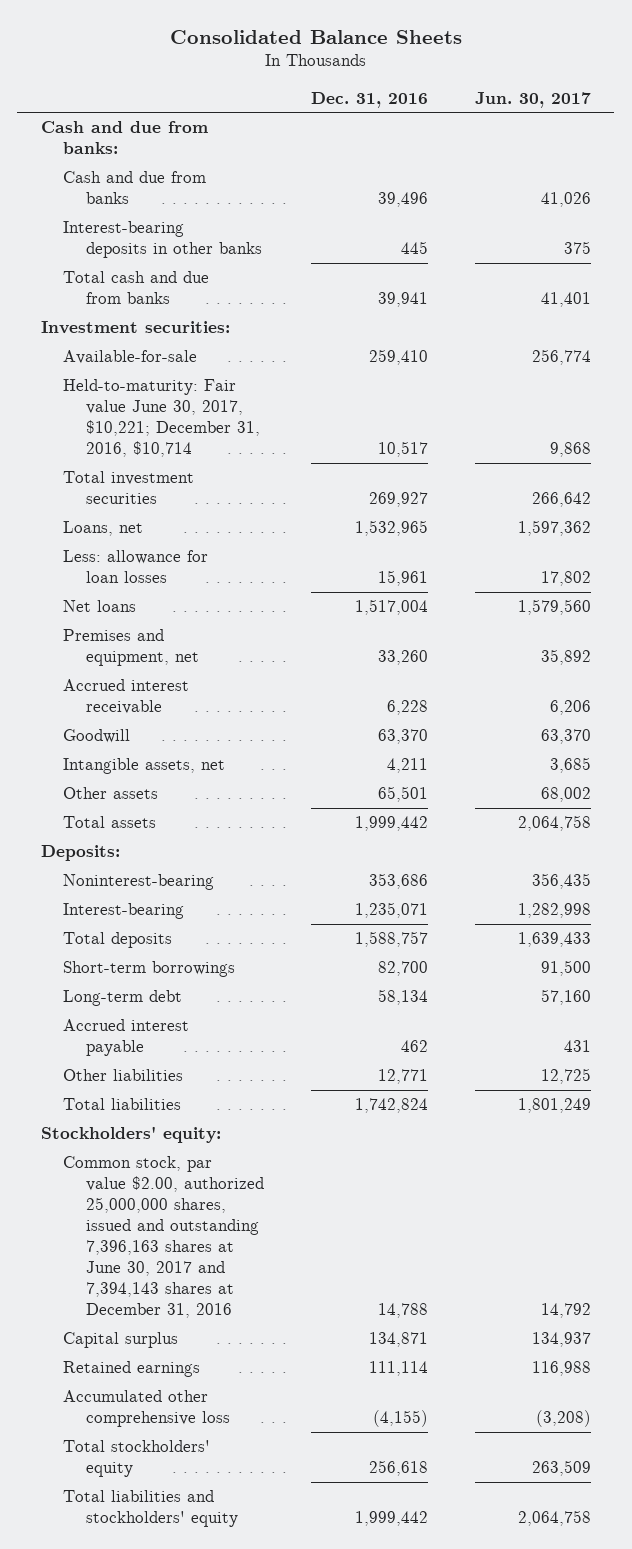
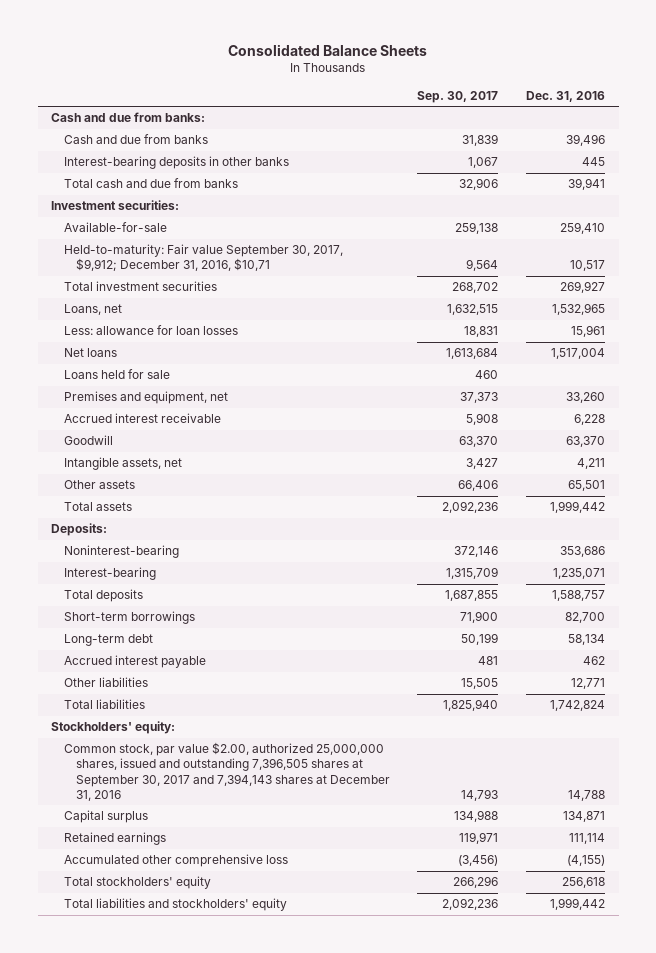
[474,91,591,108] Jun. 30, 2017 -> none
none -> [417,90,499,103] Sep. 30, 2017
[63,379,260,458] Held-to-maturity: Fair value June 30, 2017, $10,221; December 31, 2016, $10,714 -> [63,244,343,272] Held-to-maturity: Fair value September 30, 2017, $9,912; December 31, 2016, $10,71
none -> [63,369,170,380] Loans held for sale
[63,1156,264,1319] Common stock, par value $2.00, authorized 25,000,000 shares, issued and outstanding 7,396,163 shares at June 30, 2017 and 7,394,143 shares at December 31, 2016 -> [63,742,390,801] Common stock, par value $2.00, authorized 25,000,000 shares, issued and outstanding 7,396,505 shares at September 30, 2017 and 7,394,143 shares at December 31, 2016

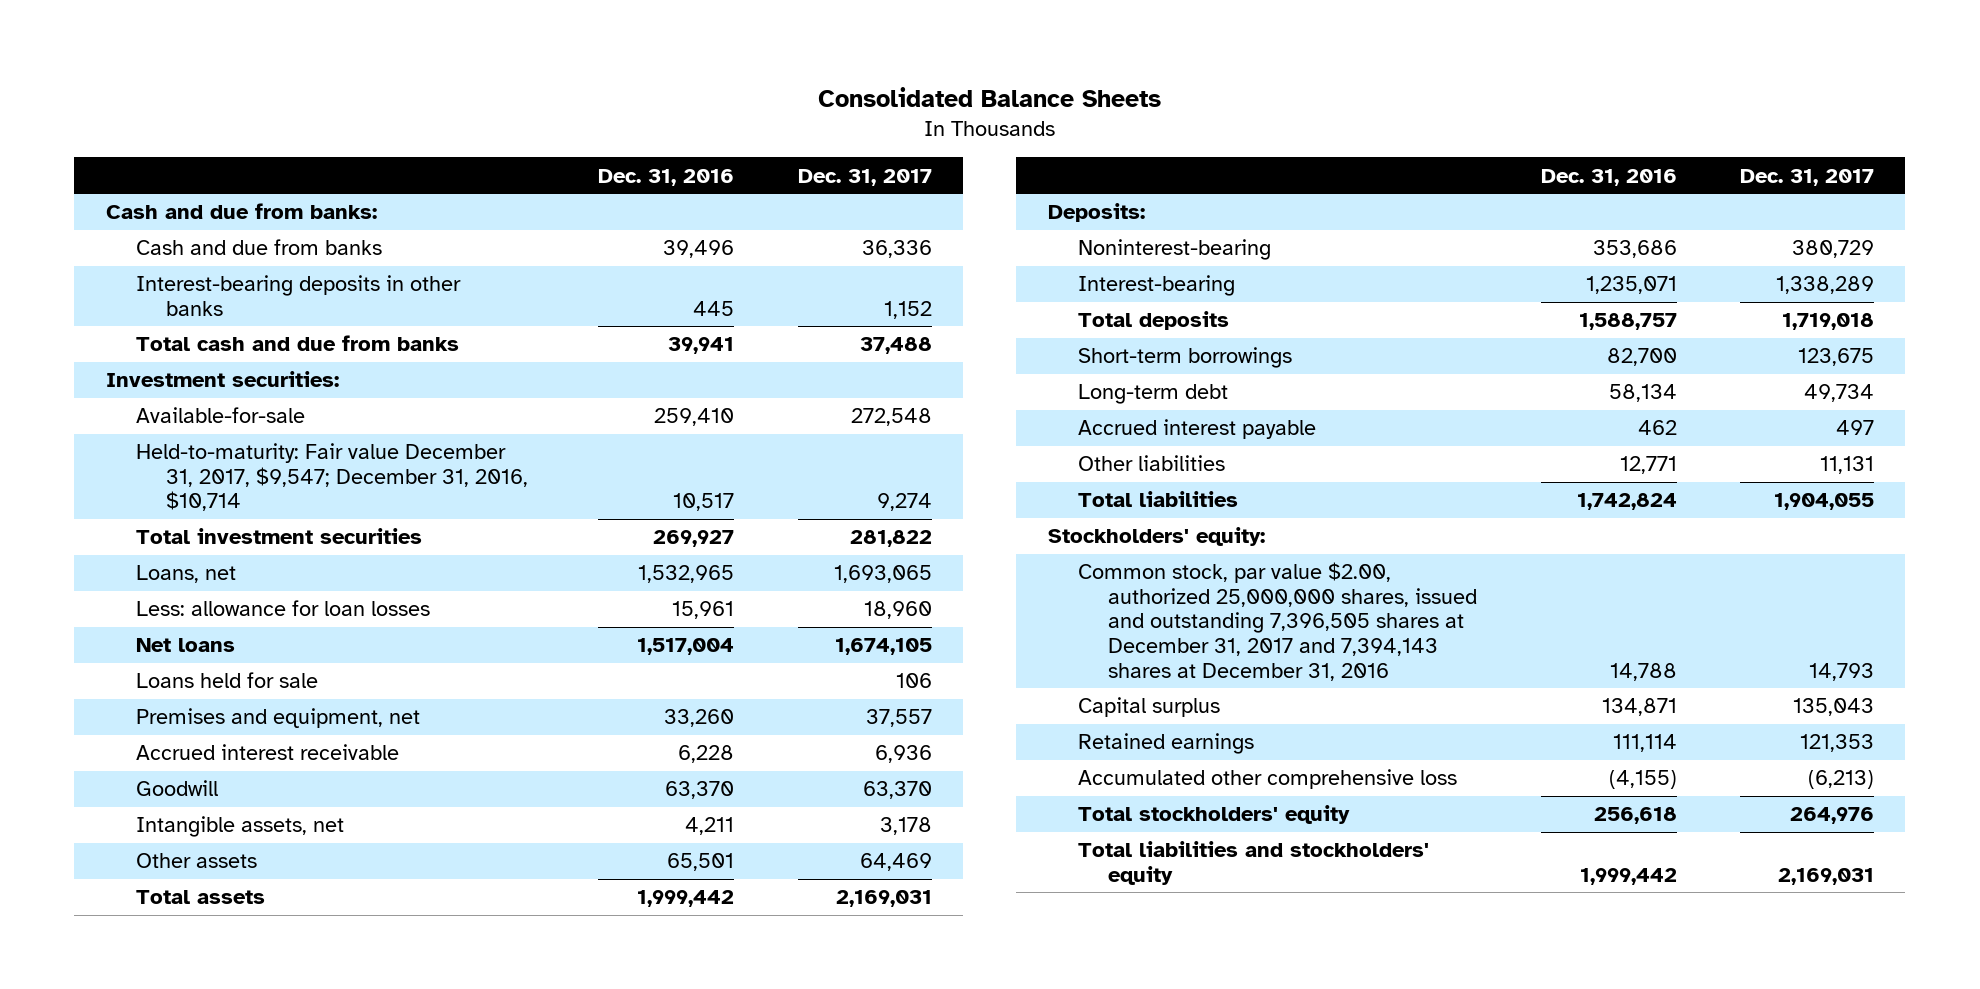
[417,90,499,103] Sep. 30, 2017 -> none
none -> [797,168,932,186] Dec. 31, 2017
[63,244,343,272] Held-to-maturity: Fair value September 30, 2017, $9,912; December 31, 2016, $10,71 -> [135,443,529,512] Held-to-maturity: Fair value December 31, 2017, $9,547; December 31, 2016, $10,714
[63,742,390,801] Common stock, par value $2.00, authorized 25,000,000 shares, issued and outstanding 7,396,505 shares at September 30, 2017 and 7,394,143 shares at December 31, 2016 -> [1078,562,1478,681] Common stock, par value $2.00, authorized 25,000,000 shares, issued and outstanding 7,396,505 shares at December 31, 2017 and 7,394,143 shares at December 31, 2016

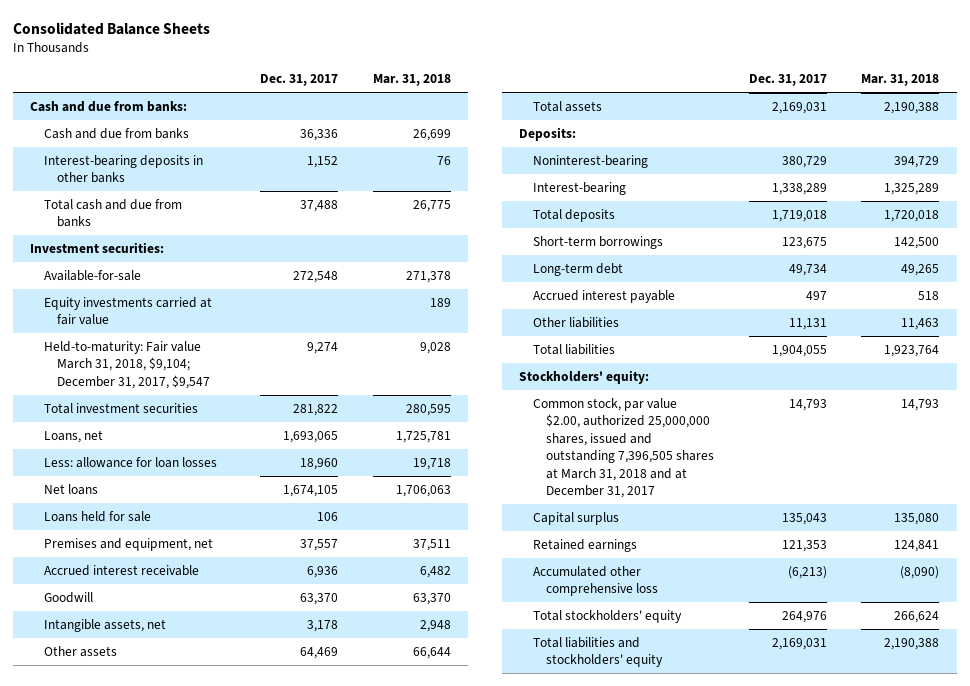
[598,168,735,186] Dec. 31, 2016 -> none
none -> [372,74,451,87] Mar. 31, 2018
none -> [43,296,212,326] Equity investments carried at fair value
[135,443,529,512] Held-to-maturity: Fair value December 31, 2017, $9,547; December 31, 2016, $10,714 -> [43,340,211,389] Held-to-maturity: Fair value March 31, 2018, $9,104; December 31, 2017, $9,547
[1078,562,1478,681] Common stock, par value $2.00, authorized 25,000,000 shares, issued and outstanding 7,396,505 shares at December 31, 2017 and 7,394,143 shares at December 31, 2016 -> [532,397,715,499] Common stock, par value $2.00, authorized 25,000,000 shares, issued and outstanding 7,396,505 shares at March 31, 2018 and at December 31, 2017

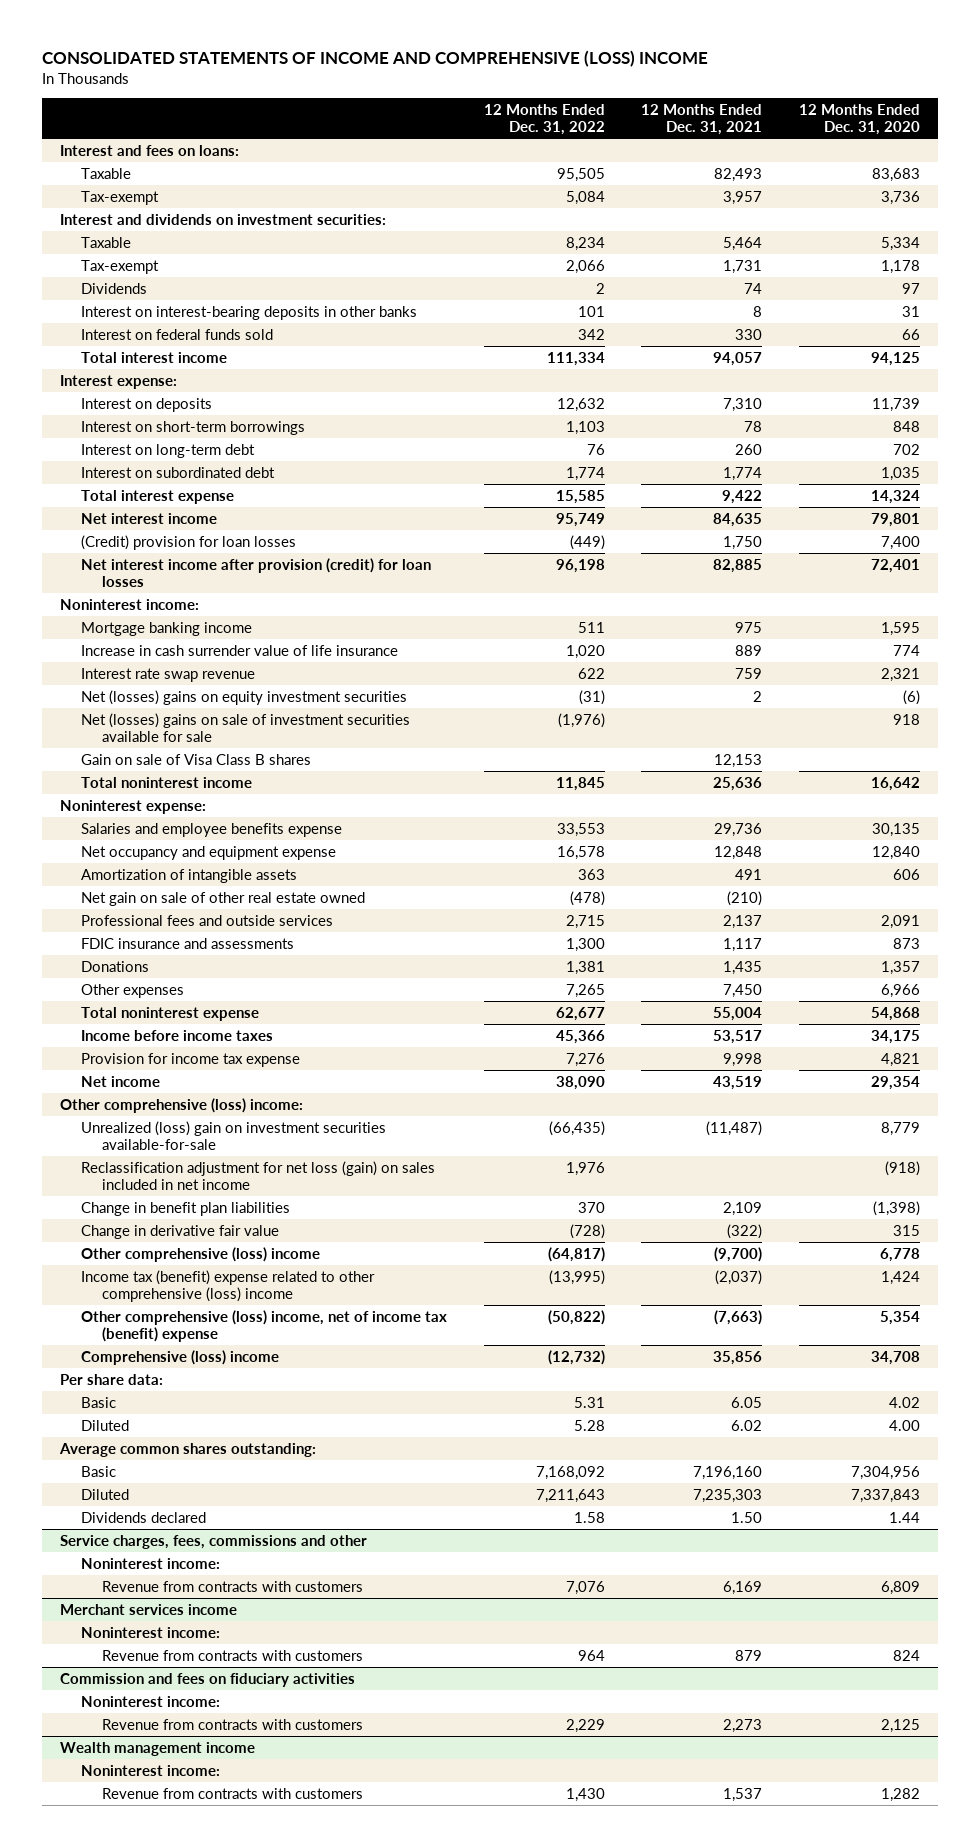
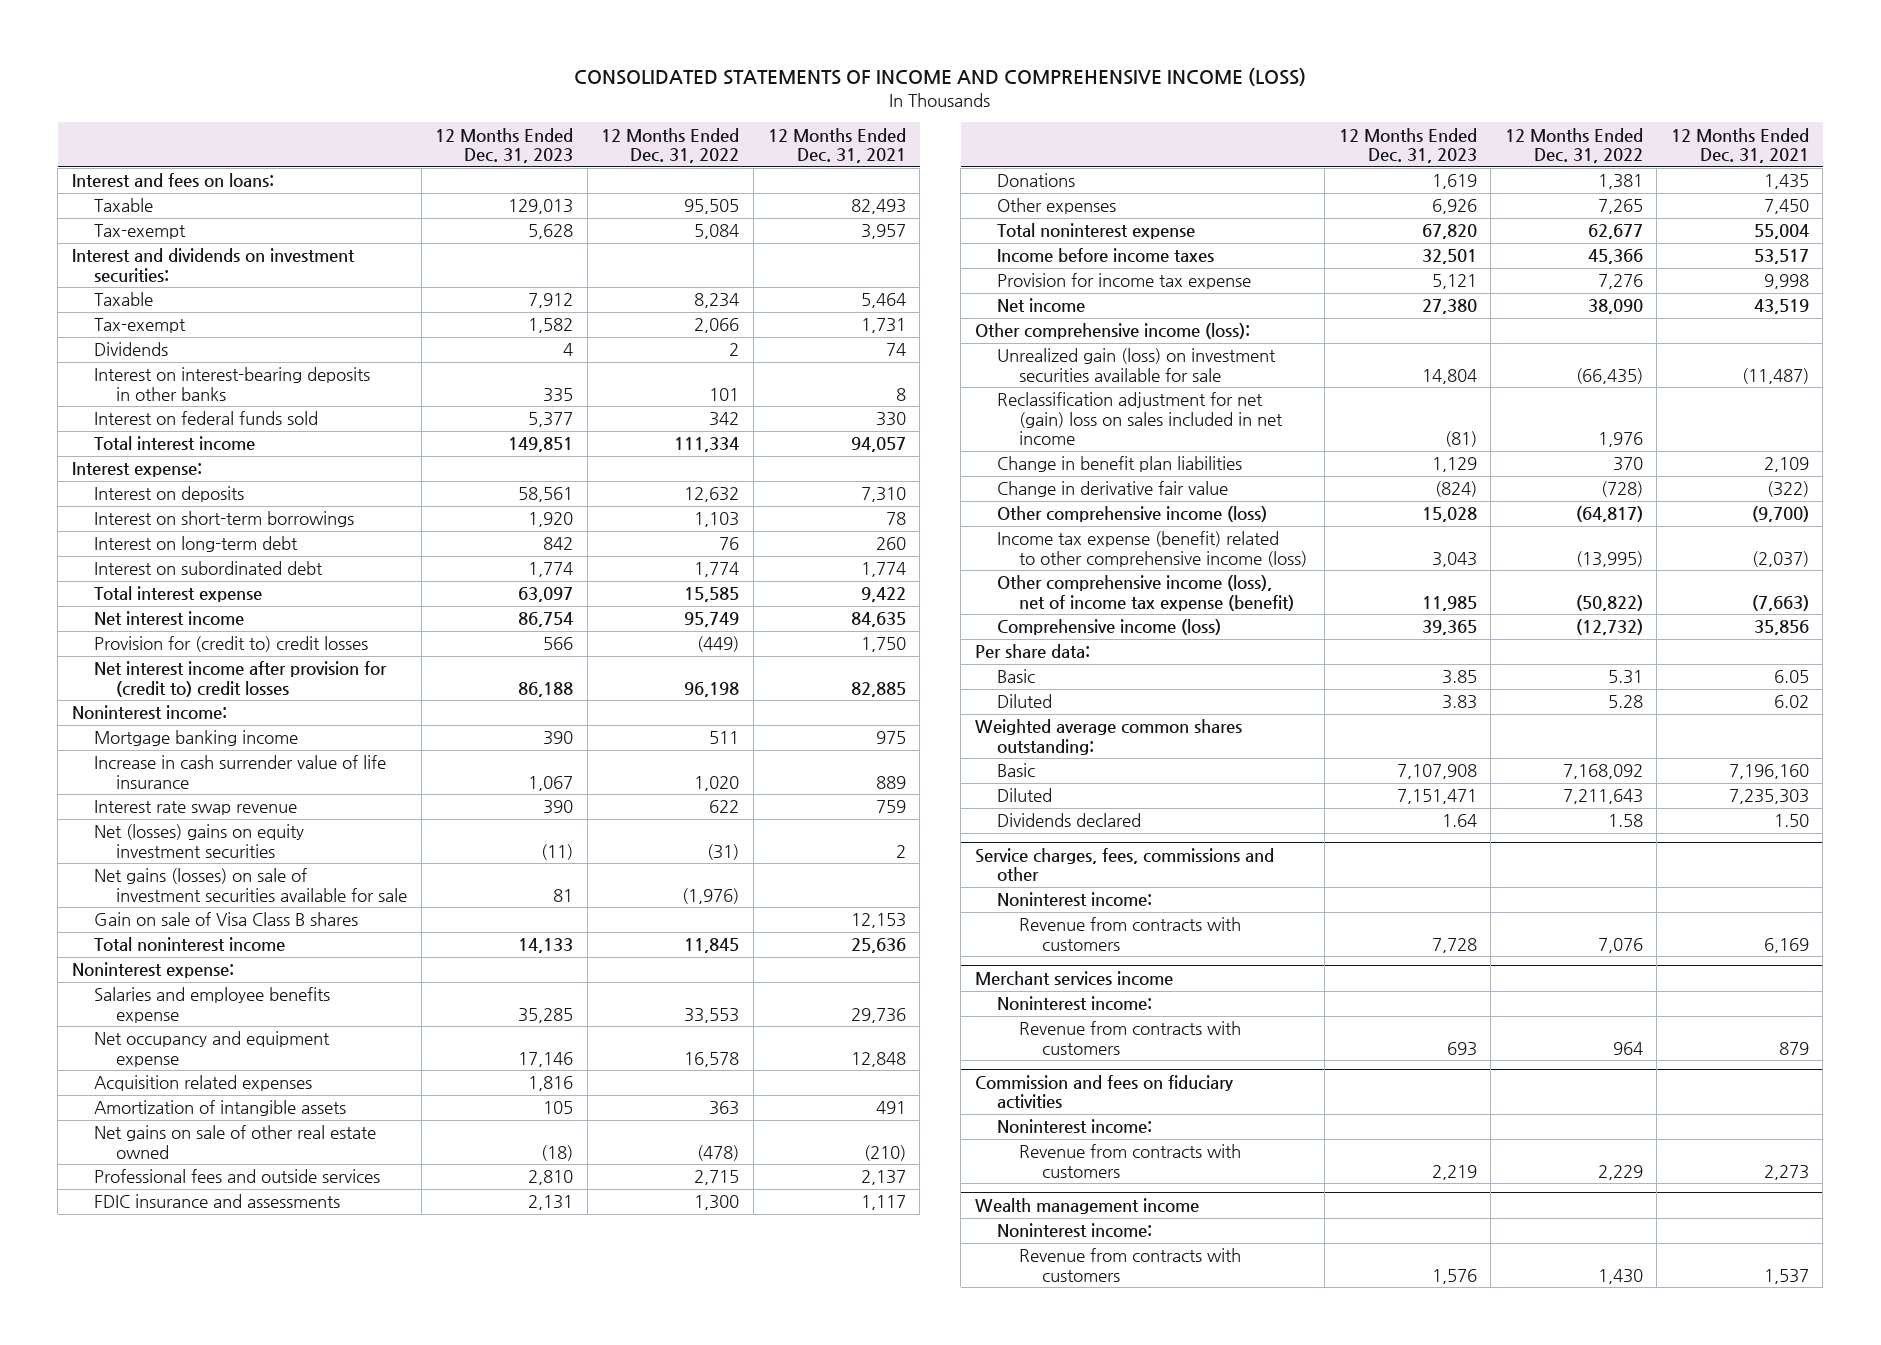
[41,50,708,68] CONSOLIDATED STATEMENTS OF INCOME AND COMPREHENSIVE (LOSS) INCOME -> [574,68,1307,87] CONSOLIDATED STATEMENTS OF INCOME AND COMPREHENSIVE INCOME (LOSS)
[798,103,920,136] 12 Months Ended Dec. 31, 2020 -> none
none -> [435,127,574,163] 12 Months Ended Dec. 31, 2023
[81,534,297,550] (Credit) provision for loan losses -> [93,636,368,653] Provision for (credit to) credit losses
[81,557,432,587] Net interest income after provision (credit) for loan losses -> [93,661,387,697] Net interest income after provision for (credit to) credit losses
[81,712,411,742] Net (losses) gains on sale of investment securities available for sale -> [93,868,408,902] Net gains (losses) on sale of investment securities available for sale
none -> [93,1075,312,1092] Acquisition related expenses
[81,891,366,906] Net gain on sale of other real estate owned -> [93,1125,376,1159] Net gains on sale of other real estate owned
[60,1097,304,1113] Other comprehensive (loss) income: -> [975,323,1251,340] Other comprehensive income (loss):
[81,1120,387,1150] Unrealized (loss) gain on investment securities available-for-sale -> [997,348,1277,382] Unrealized gain (loss) on investment securities available for sale
[81,1160,436,1190] Reclassification adjustment for net loss (gain) on sales included in net income -> [997,392,1284,445] Reclassification adjustment for net (gain) loss on sales included in net income
[81,1246,321,1262] Other comprehensive (loss) income -> [997,506,1268,523] Other comprehensive income (loss)
[81,1269,376,1302] Income tax (benefit) expense related to other comprehensive (loss) income -> [997,531,1308,567] Income tax expense (benefit) related to other comprehensive income (loss)
[81,1309,448,1342] Other comprehensive (loss) income, net of income tax (benefit) expense -> [997,575,1295,611] Other comprehensive income (loss), net of income tax expense (benefit)
[81,1349,280,1365] Comprehensive (loss) income -> [997,619,1222,636] Comprehensive income (loss)
[59,1442,317,1457] Average common shares outstanding: -> [975,719,1243,755] Weighted average common shares outstanding:

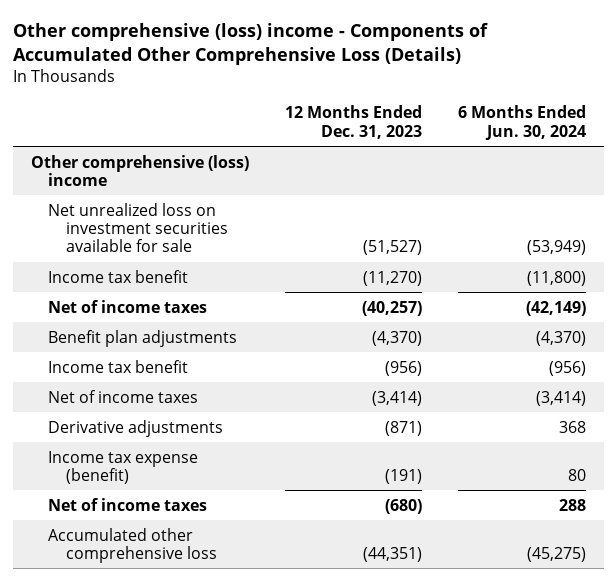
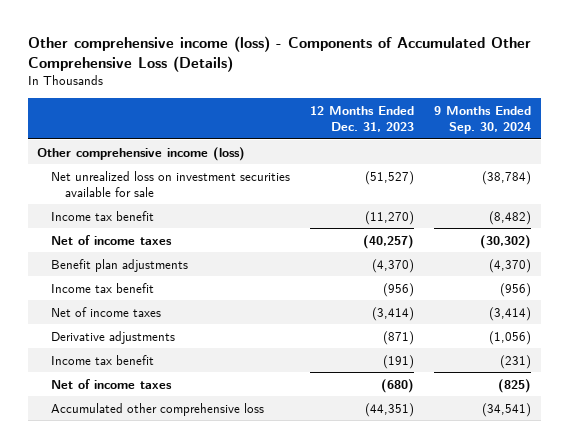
[12,22,488,66] Other comprehensive (loss) income - Components of Accumulated Other Comprehensive Loss (Details) -> [27,35,531,72] Other comprehensive income (loss) - Components of Accumulated Other Comprehensive Loss (Details)
[457,105,586,140] 6 Months Ended Jun. 30, 2024 -> none
none -> [434,106,532,135] 9 Months Ended Sep. 30, 2024
[30,154,249,186] Other comprehensive (loss) income -> [37,146,246,161] Other comprehensive income (loss)
[48,450,199,484] Income tax expense (benefit) -> [51,354,155,365] Income tax benefit

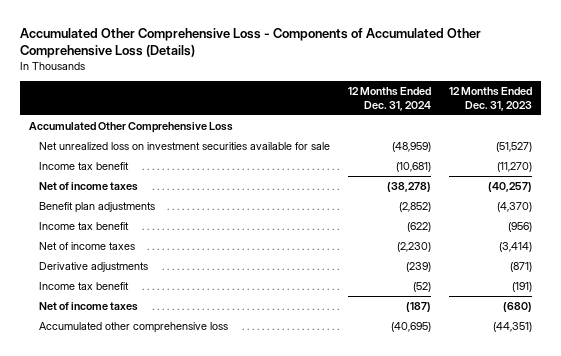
[27,35,531,72] Other comprehensive income (loss) - Components of Accumulated Other Comprehensive Loss (Details) -> [20,27,482,58] Accumulated Other Comprehensive Loss - Components of Accumulated Other Comprehensive Loss (Details)
[434,106,532,135] 9 Months Ended Sep. 30, 2024 -> none
none -> [348,87,432,111] 12 Months Ended Dec. 31, 2024
[37,146,246,161] Other comprehensive income (loss) -> [29,122,234,134] Accumulated Other Comprehensive Loss

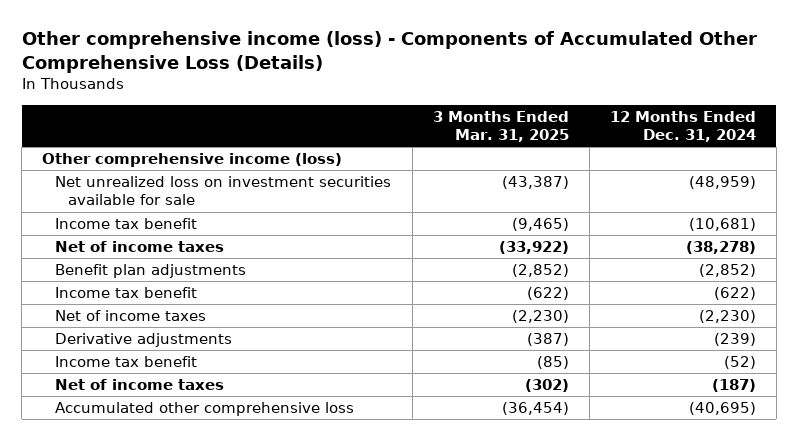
[20,27,482,58] Accumulated Other Comprehensive Loss - Components of Accumulated Other Comprehensive Loss (Details) -> [21,31,757,73] Other comprehensive income (loss) - Components of Accumulated Other Comprehensive Loss (Details)
[449,87,533,111] 12 Months Ended Dec. 31, 2023 -> none
none -> [432,110,569,143] 3 Months Ended Mar. 31, 2025
[29,122,234,134] Accumulated Other Comprehensive Loss -> [42,153,343,168] Other comprehensive income (loss)

